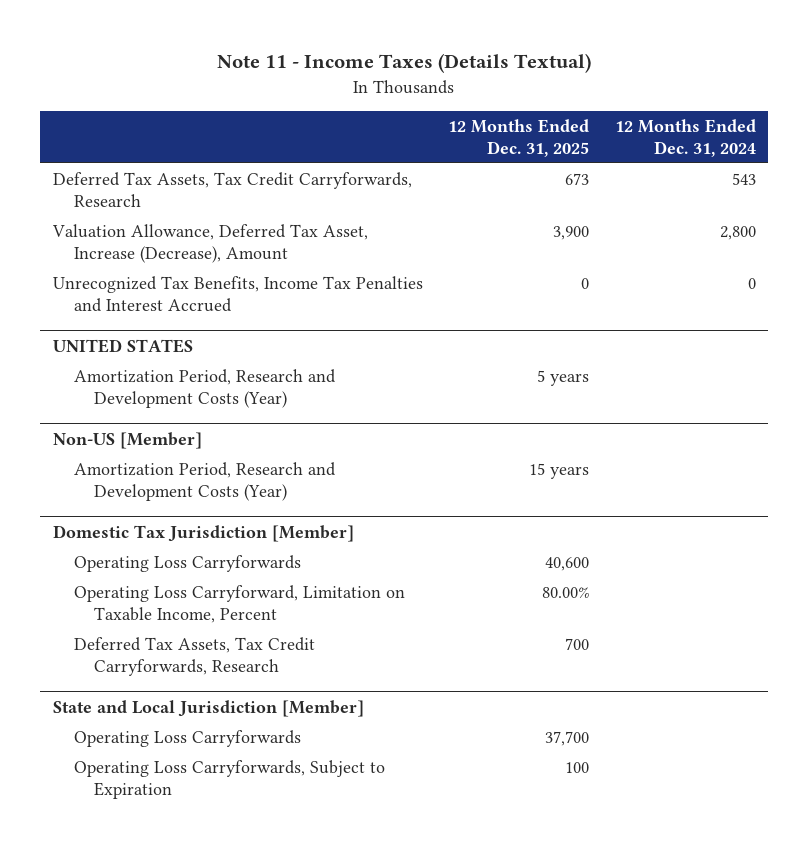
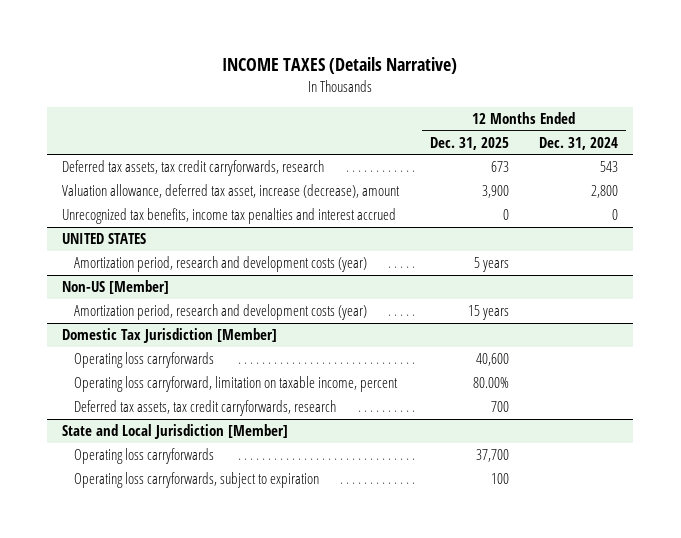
[217,53,592,74] Note 11 - Income Taxes (Details Textual) -> [222,56,458,74] INCOME TAXES (Details Narrative)
[53,172,413,207] Deferred Tax Assets, Tax Credit Carryforwards, Research -> [62,160,325,177] Deferred tax assets, tax credit carryforwards, research
[52,224,369,263] Valuation Allowance, Deferred Tax Asset, Increase (Decrease), Amount -> [62,184,401,199] Valuation allowance, deferred tax asset, increase (decrease), amount
[53,276,424,312] Unrecognized Tax Benefits, Income Tax Penalties and Interest Accrued -> [62,208,397,225] Unrecognized tax benefits, income tax penalties and interest accrued
[73,369,336,408] Amortization Period, Research and Development Costs (Year) -> [74,256,368,273] Amortization period, research and development costs (year)
[73,462,336,501] Amortization Period, Research and Development Costs (Year) -> [74,304,368,321] Amortization period, research and development costs (year)
[73,555,301,573] Operating Loss Carryforwards -> [74,352,215,369] Operating loss carryforwards
[73,585,405,623] Operating Loss Carryforward, Limitation on Taxable Income, Percent -> [74,376,399,393] Operating loss carryforward, limitation on taxable income, percent
[73,637,315,676] Deferred Tax Assets, Tax Credit Carryforwards, Research -> [74,400,337,417] Deferred tax assets, tax credit carryforwards, research
[73,730,301,748] Operating Loss Carryforwards -> [74,448,215,465] Operating loss carryforwards
[73,760,385,799] Operating Loss Carryforwards, Subject to Expiration -> [74,472,320,489] Operating loss carryforwards, subject to expiration

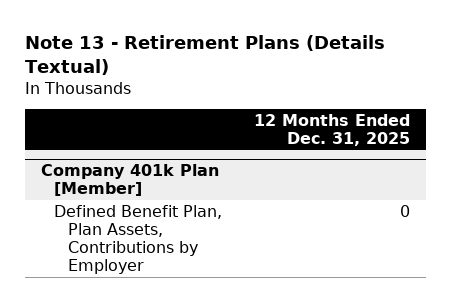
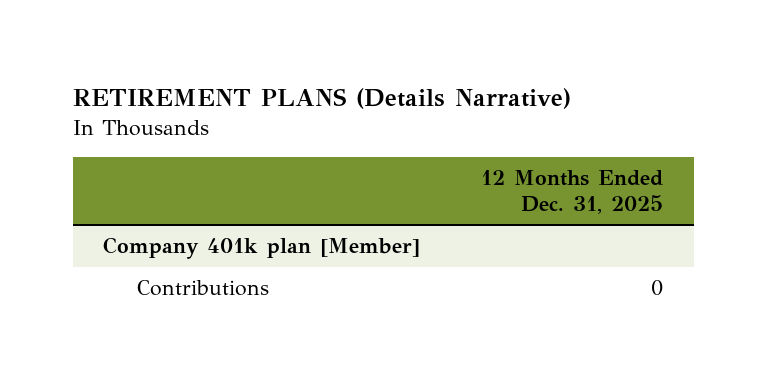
[24,34,385,75] Note 13 - Retirement Plans (Details Textual) -> [73,88,572,110] RETIREMENT PLANS (Details Narrative)
[40,163,219,196] Company 401k Plan [Member] -> [103,237,421,260] Company 401k plan [Member]
[54,204,223,275] Defined Benefit Plan, Plan Assets, Contributions by Employer -> [137,280,270,297] Contributions

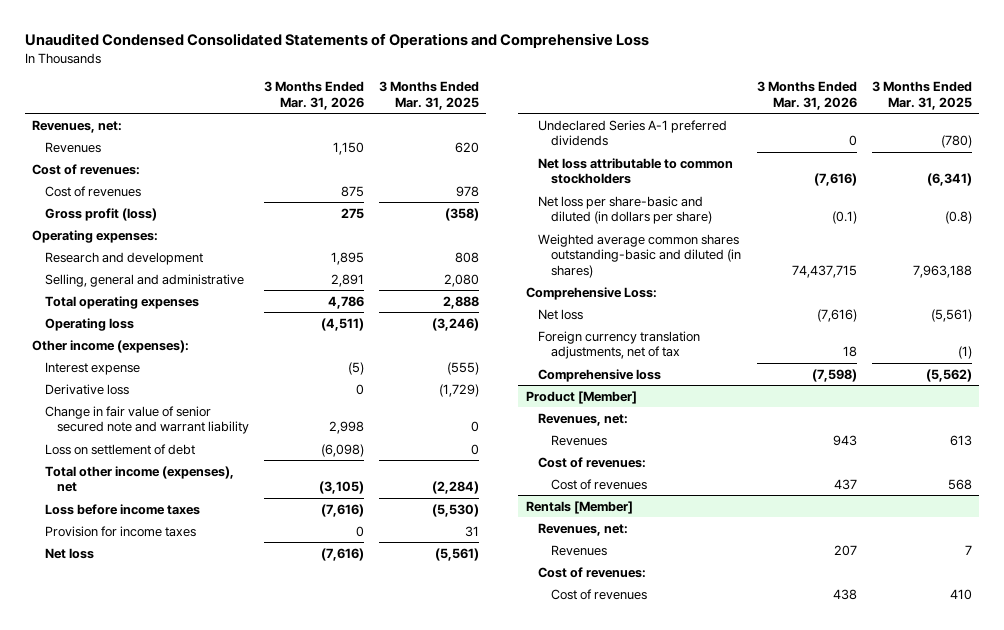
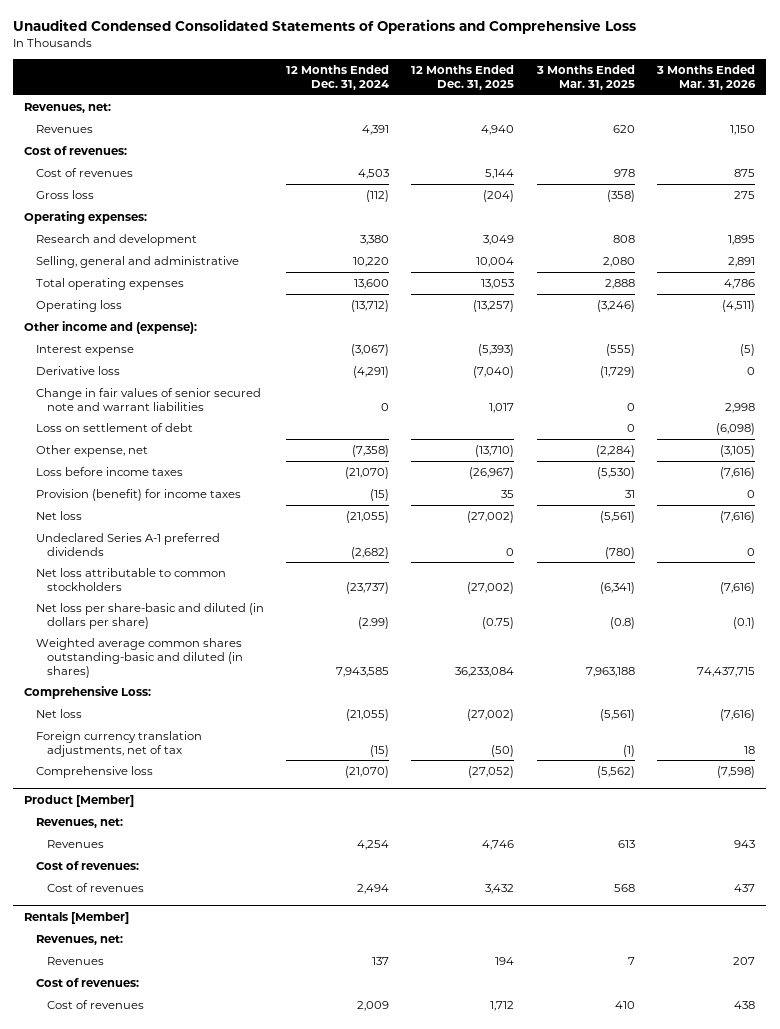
none -> [286,64,390,90] 12 Months Ended Dec. 31, 2024
none -> [411,64,515,90] 12 Months Ended Dec. 31, 2025
[44,207,157,221] Gross profit (loss) -> [35,189,94,199] Gross loss
[32,339,190,353] Other income (expenses): -> [24,320,198,334] Other income and (expense):
[44,405,250,435] Change in fair value of senior secured note and warrant liability -> [35,387,261,411] Change in fair values of senior secured note and warrant liabilities
[44,465,234,493] Total other income (expenses), net -> [35,444,148,457] Other expense, net
[44,525,196,537] Provision for income taxes -> [35,488,241,501] Provision (benefit) for income taxes

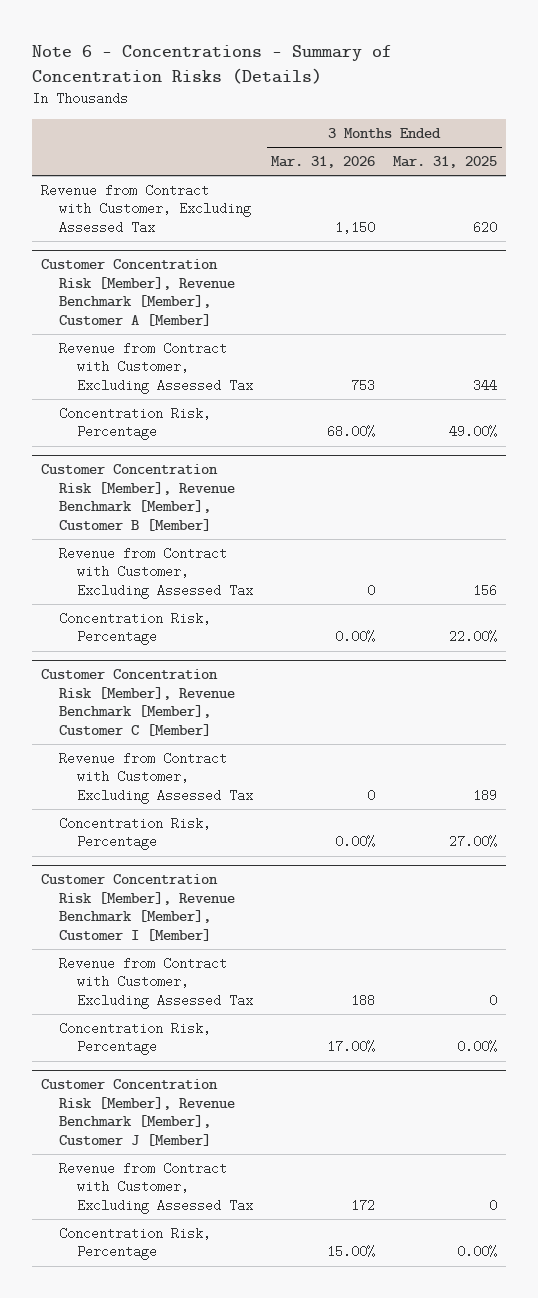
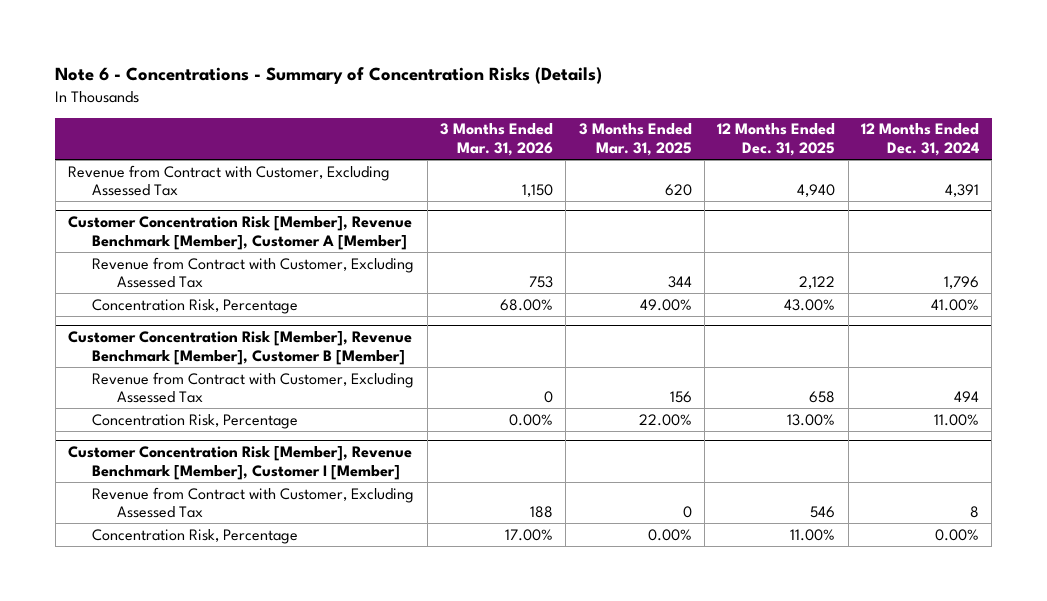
none -> [717,123,836,157] 12 Months Ended Dec. 31, 2025
none -> [860,123,979,157] 12 Months Ended Dec. 31, 2024
[41,669,236,736] Customer Concentration Risk [Member], Revenue Benchmark [Member], Customer C [Member] -> none
[59,751,254,805] Revenue from Contract with Customer, Excluding Assessed Tax -> none
[59,816,212,851] Concentration Risk, Percentage -> none
[41,1079,236,1146] Customer Concentration Risk [Member], Revenue Benchmark [Member], Customer J [Member] -> none
[59,1161,254,1215] Revenue from Contract with Customer, Excluding Assessed Tax -> none
[59,1226,212,1261] Concentration Risk, Percentage -> none

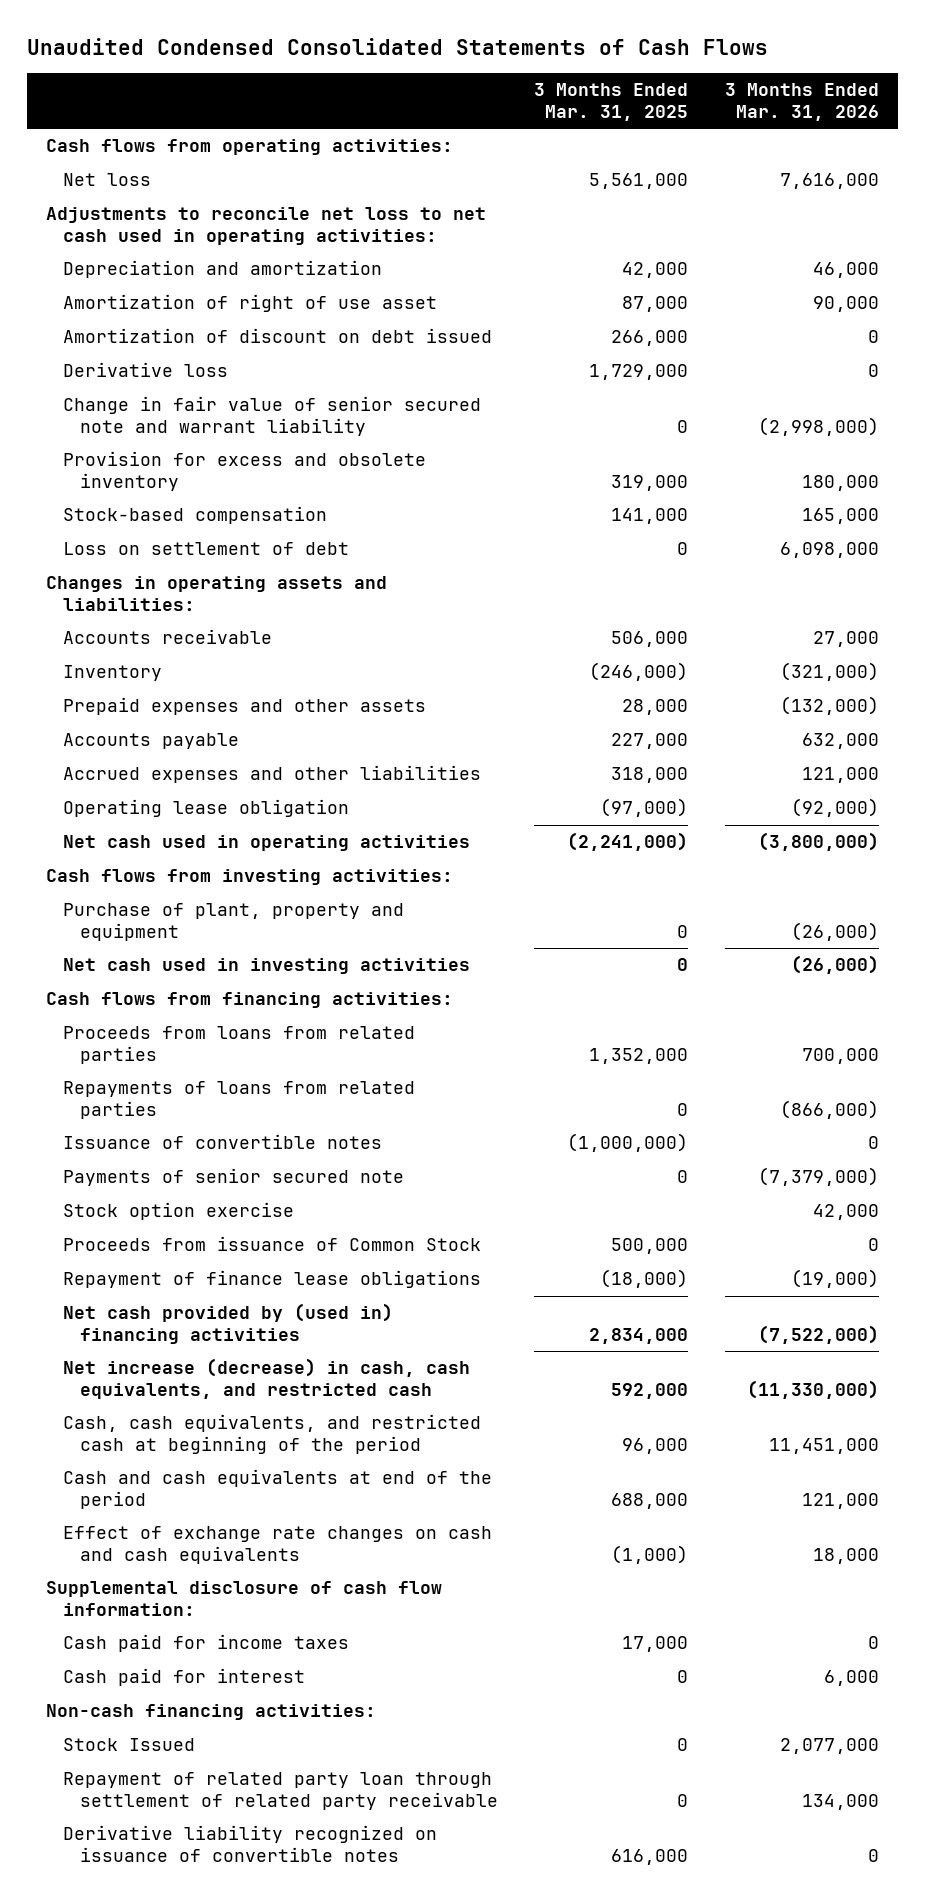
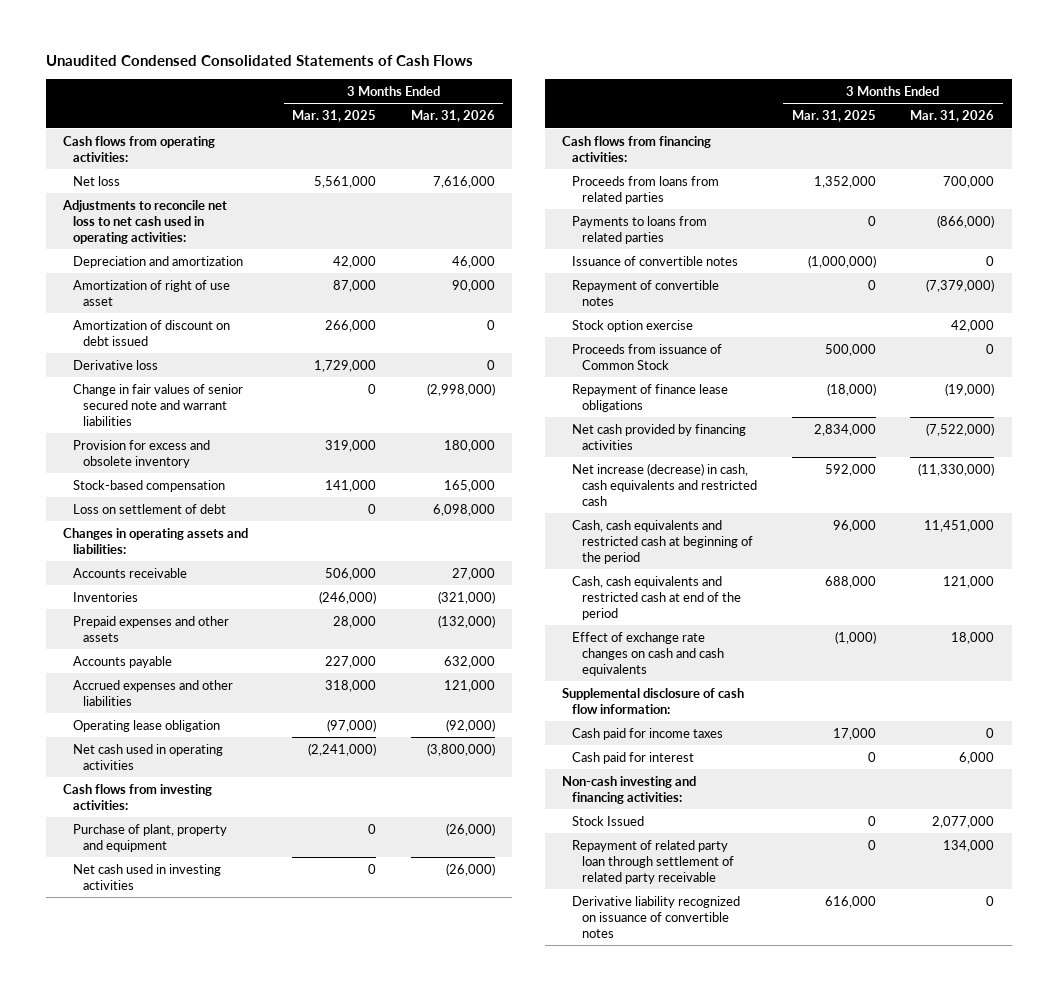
[62,396,481,436] Change in fair value of senior secured note and warrant liability -> [72,383,243,427] Change in fair values of senior secured note and warrant liabilities
[62,665,162,682] Inventory -> [72,591,138,602] Inventories
[62,1081,415,1119] Repayments of loans from related parties -> [572,215,708,244] Payments to loans from related parties
[62,1168,404,1187] Payments of senior secured note -> [572,279,720,306] Repayment of convertible notes
[62,1303,393,1344] Net cash provided by (used in) financing activities -> [572,423,747,450] Net cash provided by financing activities
[62,1358,470,1399] Net increase (decrease) in cash, cash equivalents, and restricted cash -> [572,462,758,507] Net increase (decrease) in cash, cash equivalents and restricted cash
[62,1414,481,1454] Cash, cash equivalents, and restricted cash at beginning of the period -> [572,519,754,565] Cash, cash equivalents and restricted cash at beginning of the period
[62,1469,492,1509] Cash and cash equivalents at end of the period -> [572,575,742,621] Cash, cash equivalents and restricted cash at end of the period
[45,1704,376,1721] Non-cash financing activities: -> [562,775,697,804] Non-cash investing and financing activities:

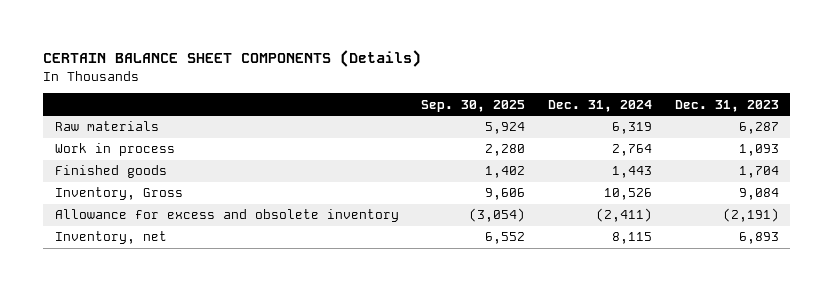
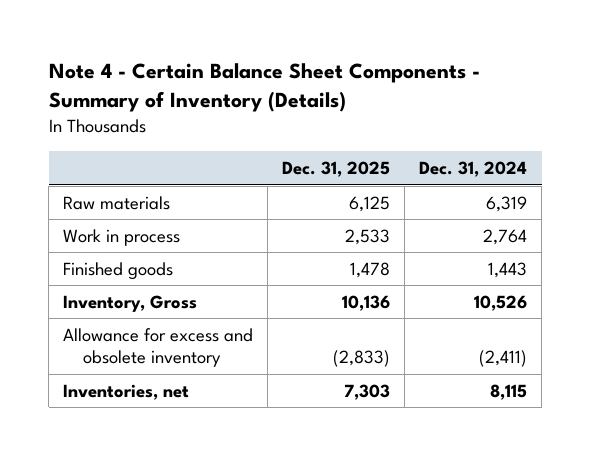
[43,50,422,68] CERTAIN BALANCE SHEET COMPONENTS (Details) -> [48,63,480,113] Note 4 - Certain Balance Sheet Components - Summary of Inventory (Details)
[421,99,526,112] Sep. 30, 2025 -> none
[674,99,779,112] Dec. 31, 2023 -> none
none -> [282,161,391,178] Dec. 31, 2025
[54,231,167,245] Inventory, net -> [63,383,190,400] Inventories, net

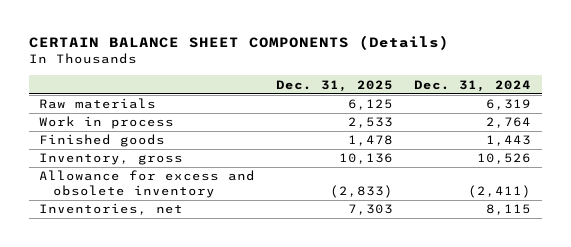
[48,63,480,113] Note 4 - Certain Balance Sheet Components - Summary of Inventory (Details) -> [29,35,450,51] CERTAIN BALANCE SHEET COMPONENTS (Details)
[63,294,198,312] Inventory, Gross -> [39,153,184,166] Inventory, gross

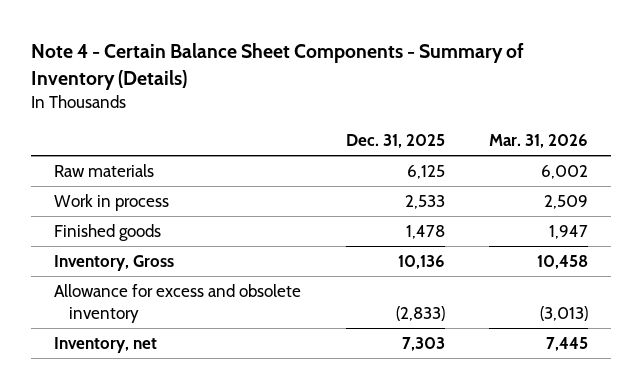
[29,35,450,51] CERTAIN BALANCE SHEET COMPONENTS (Details) -> [31,43,525,90] Note 4 - Certain Balance Sheet Components - Summary of Inventory (Details)
[414,79,532,92] Dec. 31, 2024 -> none
none -> [489,134,589,149] Mar. 31, 2026
[39,153,184,166] Inventory, gross -> [53,255,174,272] Inventory, Gross
[39,203,184,216] Inventories, net -> [53,337,157,354] Inventory, net

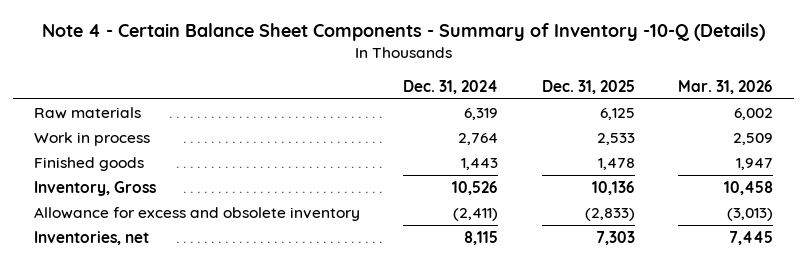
[31,43,525,90] Note 4 - Certain Balance Sheet Components - Summary of Inventory (Details) -> [41,22,765,41] Note 4 - Certain Balance Sheet Components - Summary of Inventory -10-Q (Details)
none -> [403,80,499,95] Dec. 31, 2024
[53,337,157,354] Inventory, net -> [34,231,150,246] Inventories, net

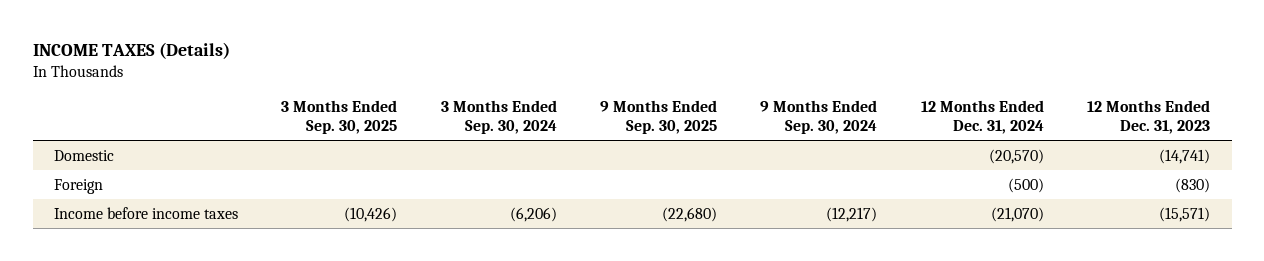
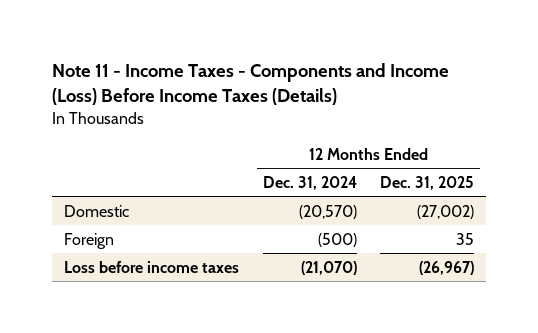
[32,42,230,60] INCOME TAXES (Details) -> [52,63,450,106] Note 11 - Income Taxes - Components and Income (Loss) Before Income Taxes (Details)
[281,100,398,134] 3 Months Ended Sep. 30, 2025 -> none
[440,100,557,134] 3 Months Ended Sep. 30, 2024 -> none
[600,100,718,134] 9 Months Ended Sep. 30, 2025 -> none
[760,100,878,134] 9 Months Ended Sep. 30, 2024 -> none
[1087,100,1211,134] 12 Months Ended Dec. 31, 2023 -> none
none -> [380,175,475,190] Dec. 31, 2025
[54,206,239,219] Income before income taxes -> [64,260,240,273] Loss before income taxes

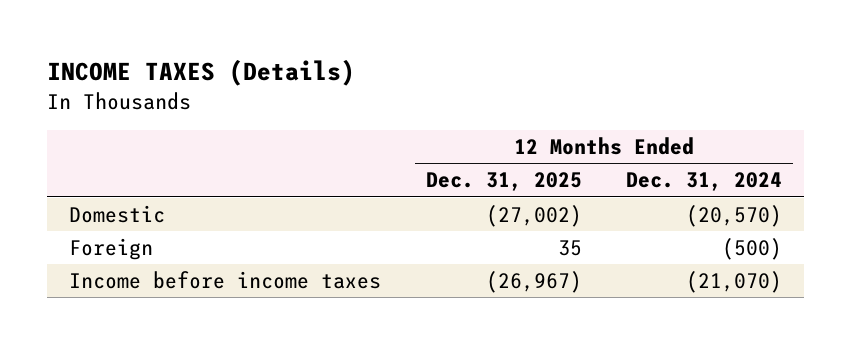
[52,63,450,106] Note 11 - Income Taxes - Components and Income (Loss) Before Income Taxes (Details) -> [47,59,356,87] INCOME TAXES (Details)
[64,260,240,273] Loss before income taxes -> [69,271,382,290] Income before income taxes

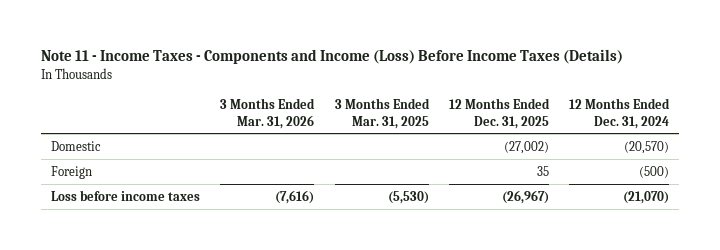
[47,59,356,87] INCOME TAXES (Details) -> [40,49,623,65] Note 11 - Income Taxes - Components and Income (Loss) Before Income Taxes (Details)
none -> [220,97,316,129] 3 Months Ended Mar. 31, 2026
none -> [334,97,430,129] 3 Months Ended Mar. 31, 2025
[69,271,382,290] Income before income taxes -> [50,189,200,201] Loss before income taxes

